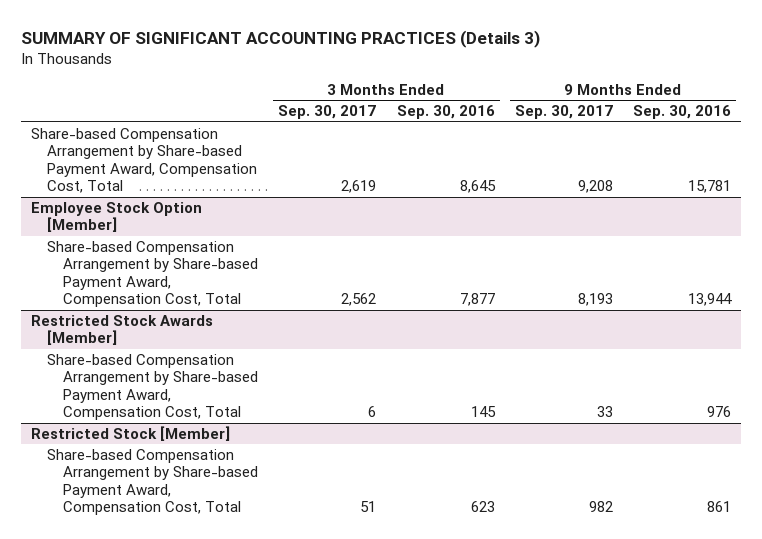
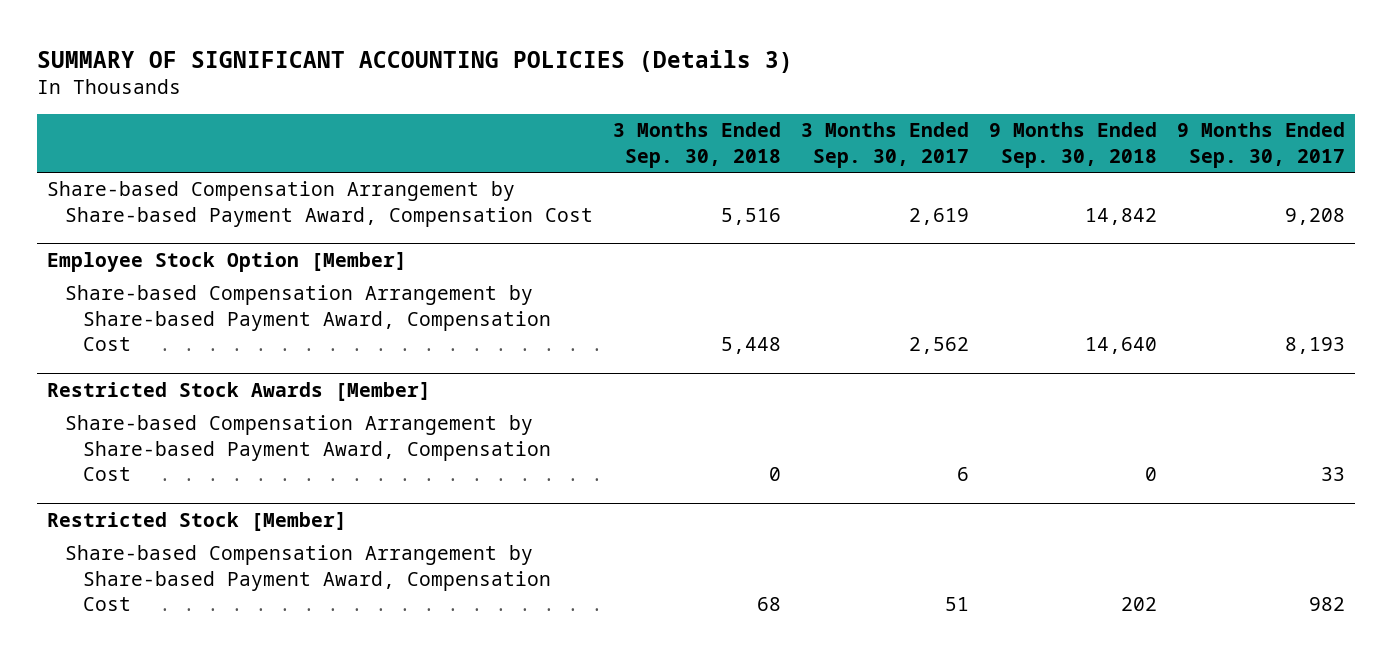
[20,29,540,48] SUMMARY OF SIGNIFICANT ACCOUNTING PRACTICES (Details 3) -> [36,49,793,73] SUMMARY OF SIGNIFICANT ACCOUNTING POLICIES (Details 3)
[396,105,495,120] Sep. 30, 2016 -> none
[633,105,732,120] Sep. 30, 2016 -> none
none -> [613,122,782,168] 3 Months Ended Sep. 30, 2018
none -> [989,122,1158,168] 9 Months Ended Sep. 30, 2018
[30,127,257,194] Share-based Compensation Arrangement by Share-based Payment Award, Compensation Cost, Total -> [46,181,594,227] Share-based Compensation Arrangement by Share-based Payment Award, Compensation Cost
[46,240,258,308] Share-based Compensation Arrangement by Share-based Payment Award, Compensation Cost, Total -> [65,285,552,352] Share-based Compensation Arrangement by Share-based Payment Award, Compensation Cost
[46,353,258,421] Share-based Compensation Arrangement by Share-based Payment Award, Compensation Cost, Total -> [65,415,552,482] Share-based Compensation Arrangement by Share-based Payment Award, Compensation Cost
[46,448,258,516] Share-based Compensation Arrangement by Share-based Payment Award, Compensation Cost, Total -> [65,545,552,612] Share-based Compensation Arrangement by Share-based Payment Award, Compensation Cost

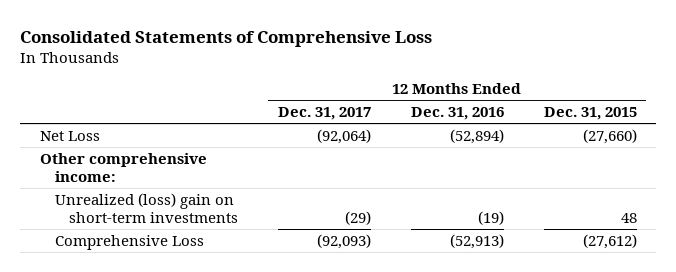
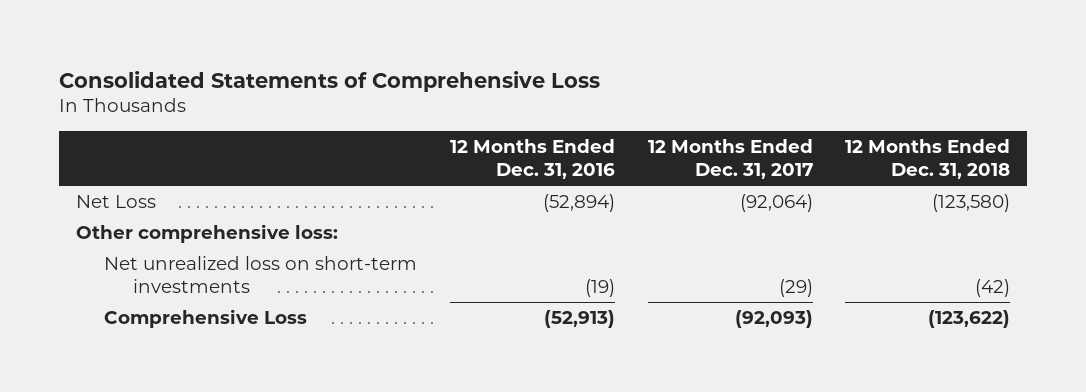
[543,107,637,121] Dec. 31, 2015 -> none
none -> [845,138,1011,179] 12 Months Ended Dec. 31, 2018
[39,152,207,182] Other comprehensive income: -> [75,224,338,244] Other comprehensive loss:
[54,192,239,223] Unrealized (loss) gain on short-term investments -> [104,256,418,294] Net unrealized loss on short-term investments

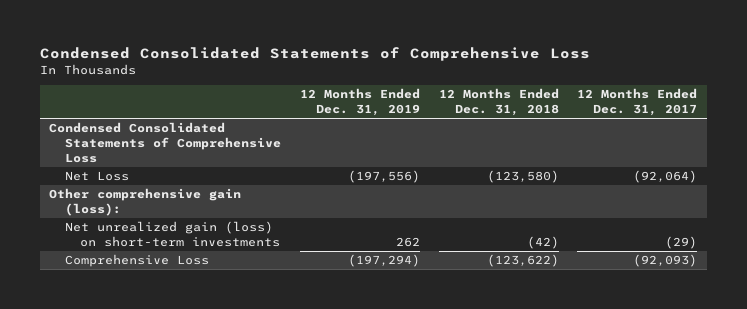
[59,70,601,92] Consolidated Statements of Comprehensive Loss -> [40,47,591,62] Condensed Consolidated Statements of Comprehensive Loss
[450,138,616,179] 12 Months Ended Dec. 31, 2016 -> none
none -> [299,88,420,117] 12 Months Ended Dec. 31, 2019
none -> [49,122,281,163] Condensed Consolidated Statements of Comprehensive Loss
[75,224,338,244] Other comprehensive loss: -> [49,188,242,217] Other comprehensive gain (loss):
[104,256,418,294] Net unrealized loss on short-term investments -> [64,221,281,248] Net unrealized gain (loss) on short-term investments

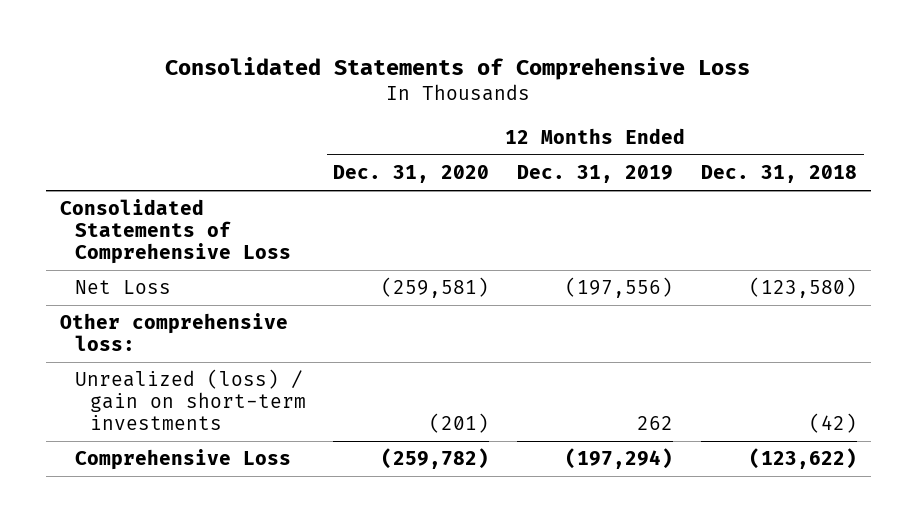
[40,47,591,62] Condensed Consolidated Statements of Comprehensive Loss -> [165,57,751,81] Consolidated Statements of Comprehensive Loss
[577,88,698,117] 12 Months Ended Dec. 31, 2017 -> none
none -> [333,165,490,184] Dec. 31, 2020
[49,122,281,163] Condensed Consolidated Statements of Comprehensive Loss -> [59,199,291,265] Consolidated Statements of Comprehensive Loss
[49,188,242,217] Other comprehensive gain (loss): -> [59,313,288,352] Other comprehensive loss:
[64,221,281,248] Net unrealized gain (loss) on short-term investments -> [74,369,306,431] Unrealized (loss) / gain on short-term investments

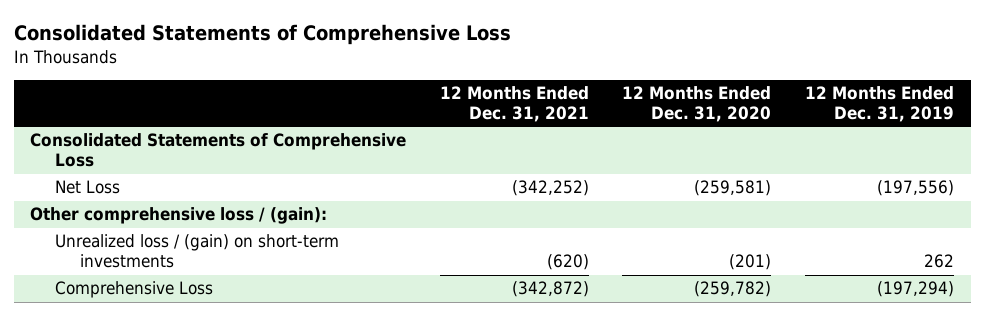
[700,165,857,184] Dec. 31, 2018 -> none
none -> [439,86,589,123] 12 Months Ended Dec. 31, 2021
[59,313,288,352] Other comprehensive loss: -> [30,207,328,225] Other comprehensive loss / (gain):
[74,369,306,431] Unrealized (loss) / gain on short-term investments -> [55,234,340,269] Unrealized loss / (gain) on short-term investments

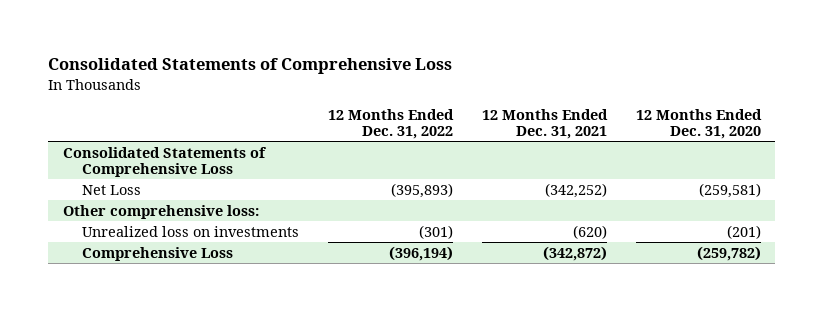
[804,86,954,123] 12 Months Ended Dec. 31, 2019 -> none
none -> [328,108,455,140] 12 Months Ended Dec. 31, 2022
[30,207,328,225] Other comprehensive loss / (gain): -> [62,204,259,219] Other comprehensive loss:
[55,234,340,269] Unrealized loss / (gain) on short-term investments -> [82,225,300,237] Unrealized loss on investments

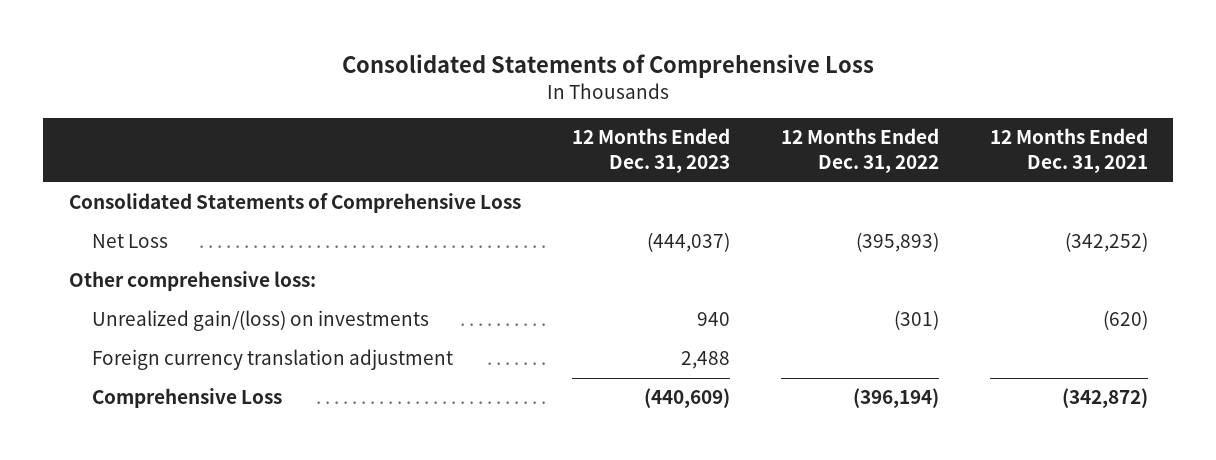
[635,108,762,140] 12 Months Ended Dec. 31, 2020 -> none
none -> [571,128,730,174] 12 Months Ended Dec. 31, 2023
[82,225,300,237] Unrealized loss on investments -> [91,310,429,332] Unrealized gain/(loss) on investments
none -> [91,349,453,371] Foreign currency translation adjustment

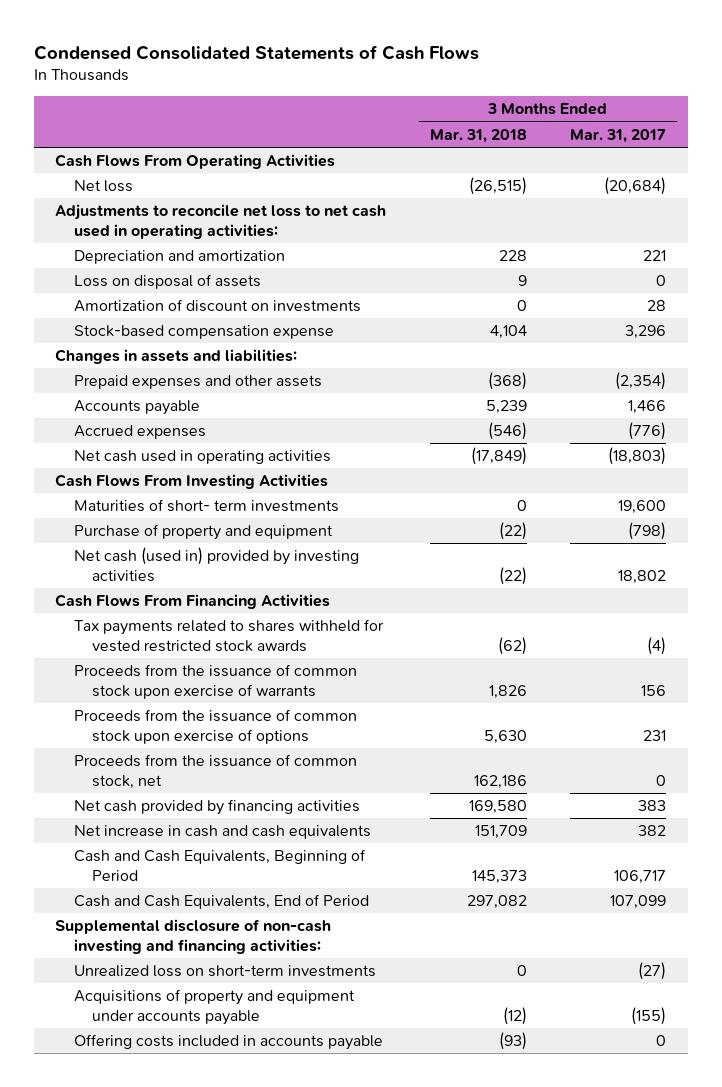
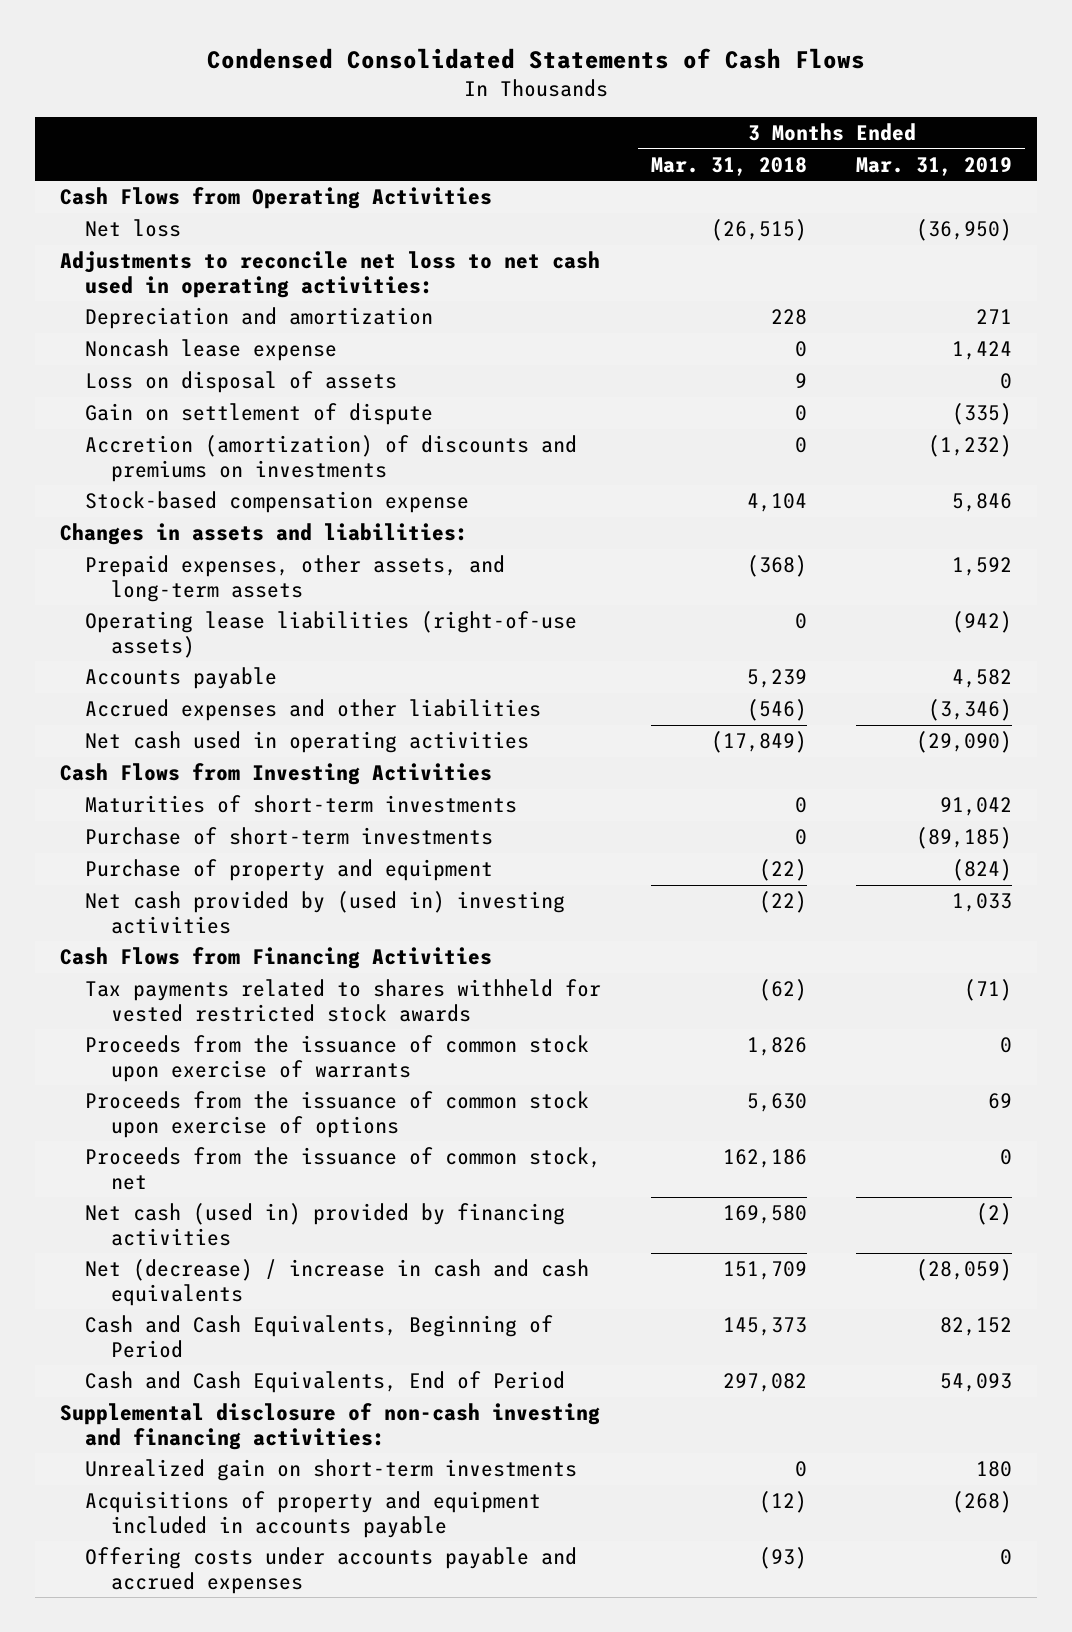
[570,128,667,143] Mar. 31, 2017 -> none
none -> [856,156,1013,176] Mar. 31, 2019
[55,154,336,170] Cash Flows From Operating Activities -> [59,187,492,210] Cash Flows from Operating Activities
none -> [85,339,338,362] Noncash lease expense
none -> [85,403,434,426] Gain on settlement of dispute
[73,299,361,313] Amortization of discount on investments -> [85,435,578,482] Accretion (amortization) of discounts and premiums on investments
[73,375,322,390] Prepaid expenses and other assets -> [85,555,506,602] Prepaid expenses, other assets, and long-term assets
none -> [85,611,578,658] Operating lease liabilities (right-of-use assets)
[73,425,206,440] Accrued expenses -> [85,699,542,722] Accrued expenses and other liabilities
[55,474,329,490] Cash Flows From Investing Activities -> [59,763,492,786] Cash Flows from Investing Activities
[73,499,339,513] Maturities of short- term investments -> [85,795,518,814] Maturities of short-term investments
none -> [85,827,494,846] Purchase of short-term investments
[73,547,359,583] Net cash (used in) provided by investing activities -> [85,891,566,934] Net cash provided by (used in) investing activities
[55,594,331,610] Cash Flows From Financing Activities -> [59,947,492,970] Cash Flows from Financing Activities
[73,799,360,816] Net cash provided by financing activities -> [85,1203,566,1246] Net cash (used in) provided by financing activities
[73,825,371,840] Net increase in cash and cash equivalents -> [85,1259,590,1306] Net (decrease) / increase in cash and cash equivalents
[73,965,376,978] Unrealized loss on short-term investments -> [85,1459,578,1482] Unrealized gain on short-term investments
[73,989,355,1026] Acquisitions of property and equipment under accounts payable -> [85,1491,542,1538] Acquisitions of property and equipment included in accounts payable
[73,1034,383,1051] Offering costs included in accounts payable -> [85,1547,578,1594] Offering costs under accounts payable and accrued expenses

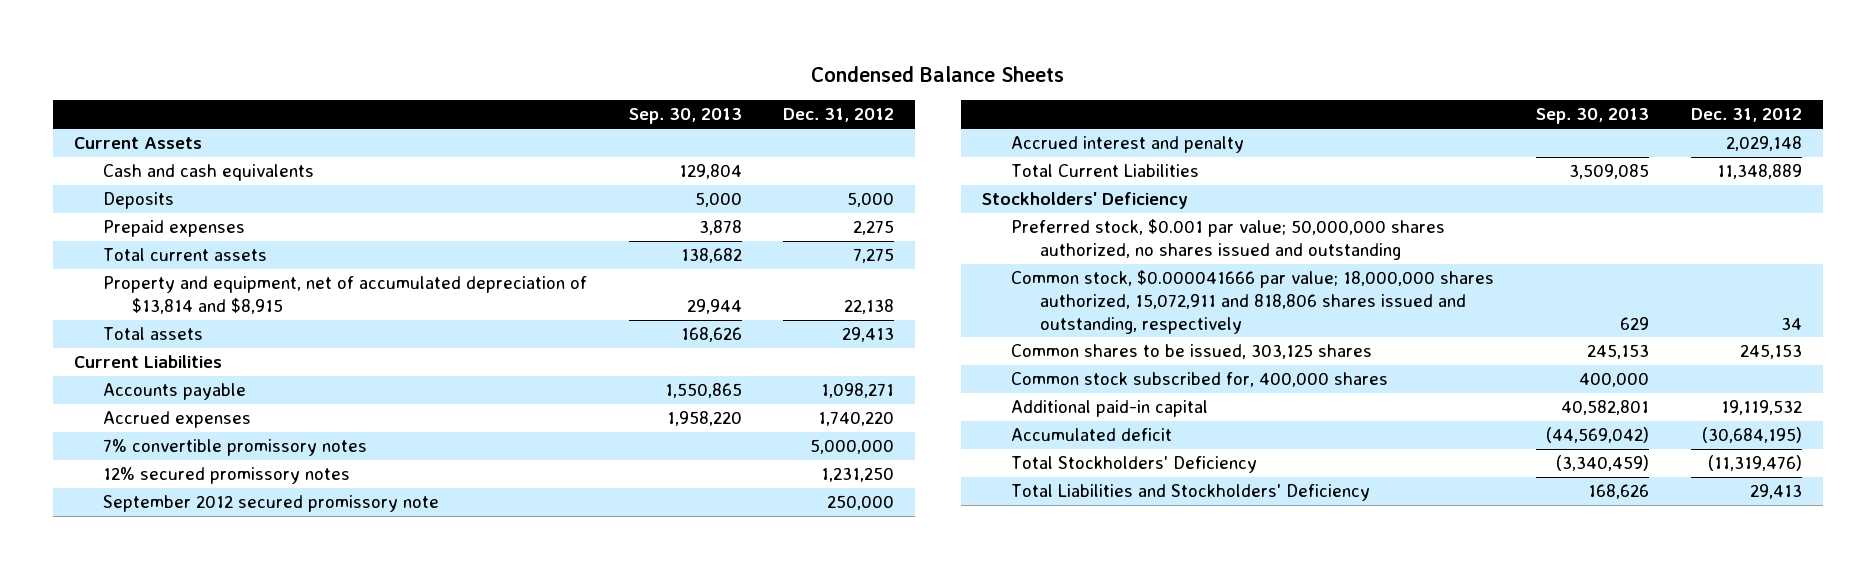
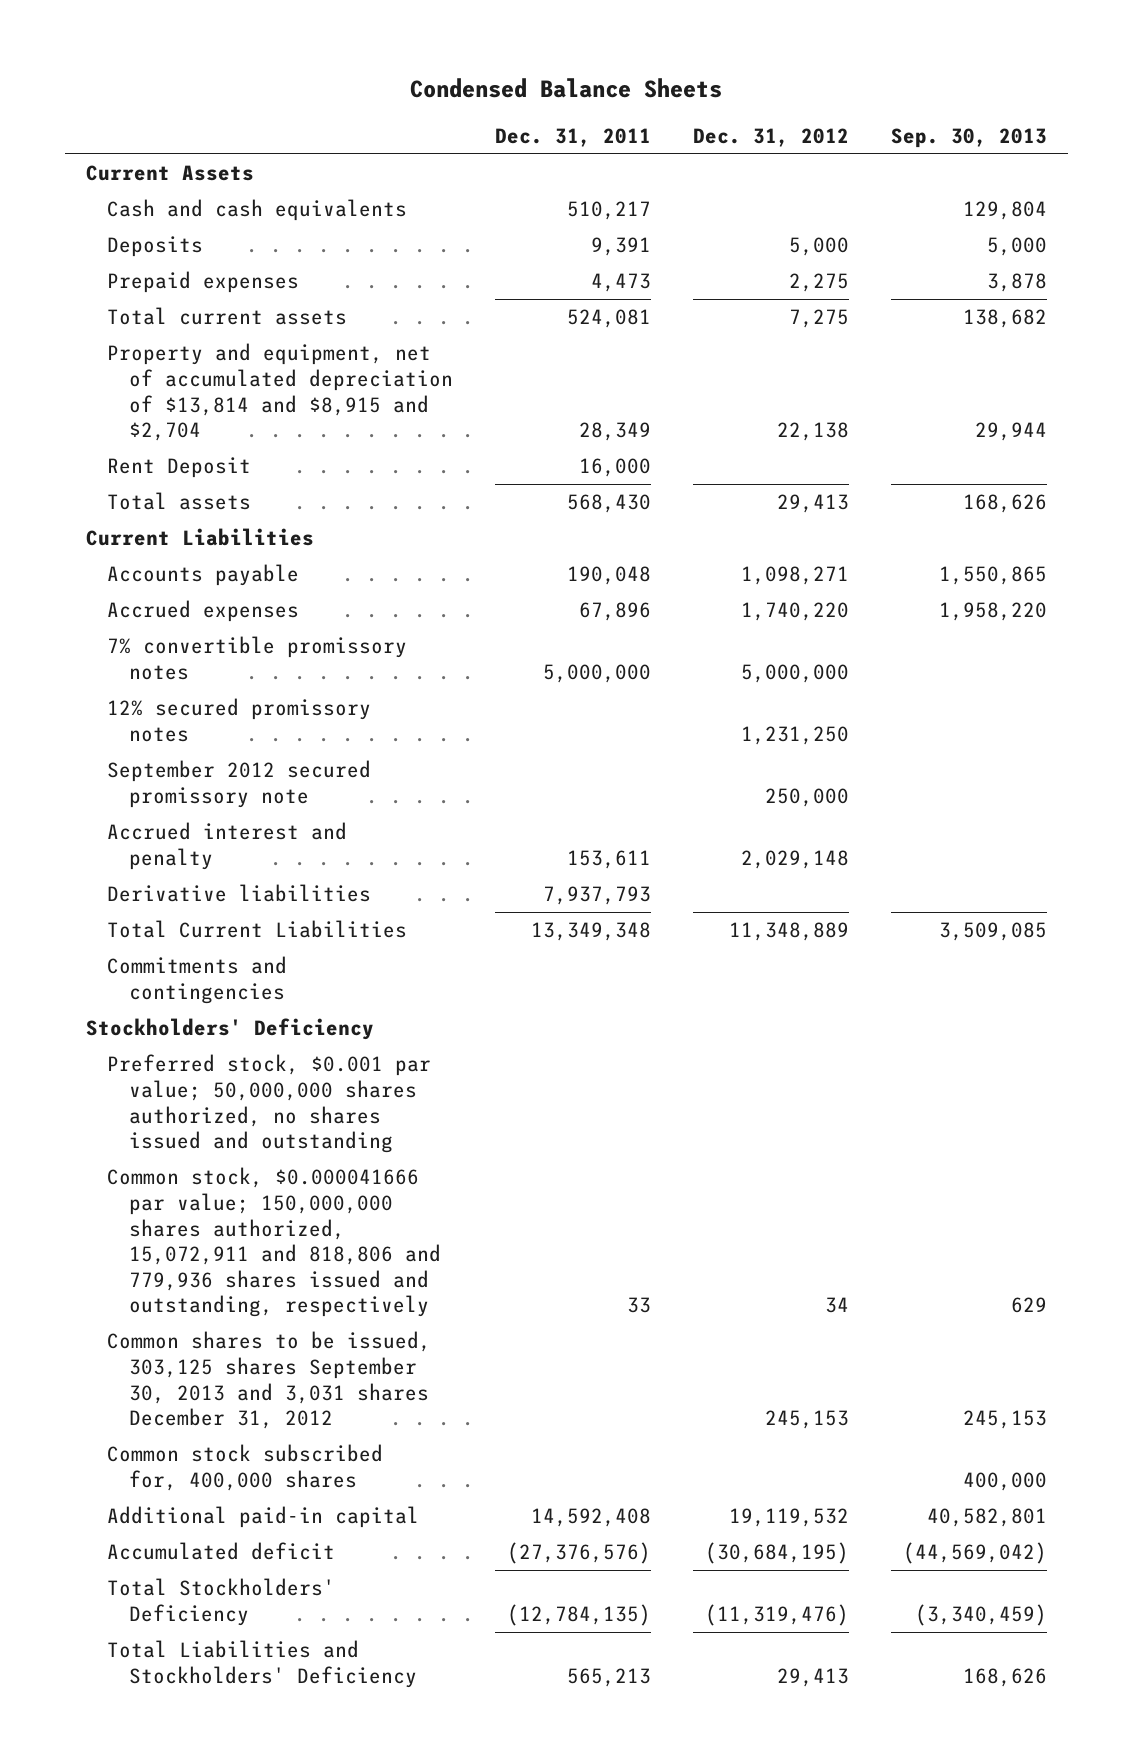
none -> [495,127,652,147] Dec. 31, 2011
[102,276,587,314] Property and equipment, net of accumulated depreciation of $13,814 and $8,915 -> [107,343,454,442] Property and equipment, net of accumulated depreciation of $13,814 and $8,915 and $2,704
none -> [107,457,252,479] Rent Deposit
none -> [107,884,372,903] Derivative liabilities
none -> [107,956,288,1005] Commitments and contingencies
[1010,270,1494,334] Common stock, $0.000041666 par value; 18,000,000 shares authorized, 15,072,911 and 818,806 shares issued and outstanding, respectively -> [107,1167,442,1318] Common stock, $0.000041666 par value; 150,000,000 shares authorized, 15,072,911 and 818,806 and 779,936 shares issued and outstanding, respectively
[1010,344,1372,360] Common shares to be issued, 303,125 shares -> [107,1331,432,1430] Common shares to be issued, 303,125 shares September 30, 2013 and 3,031 shares December 31, 2012

